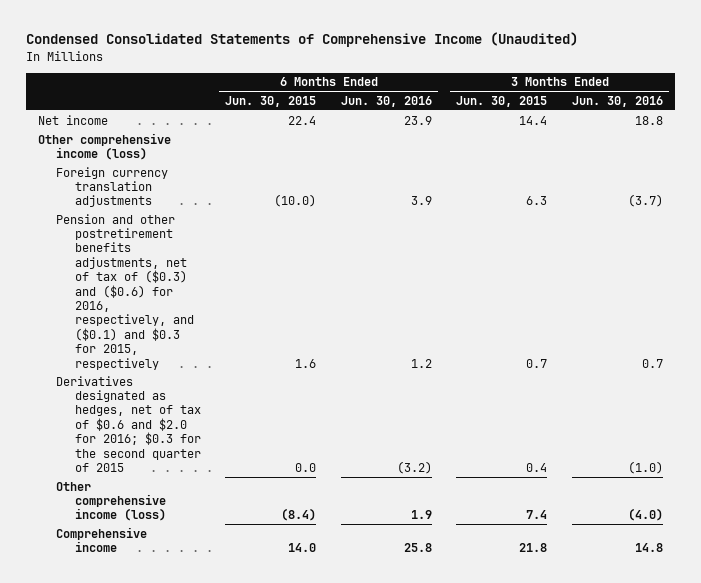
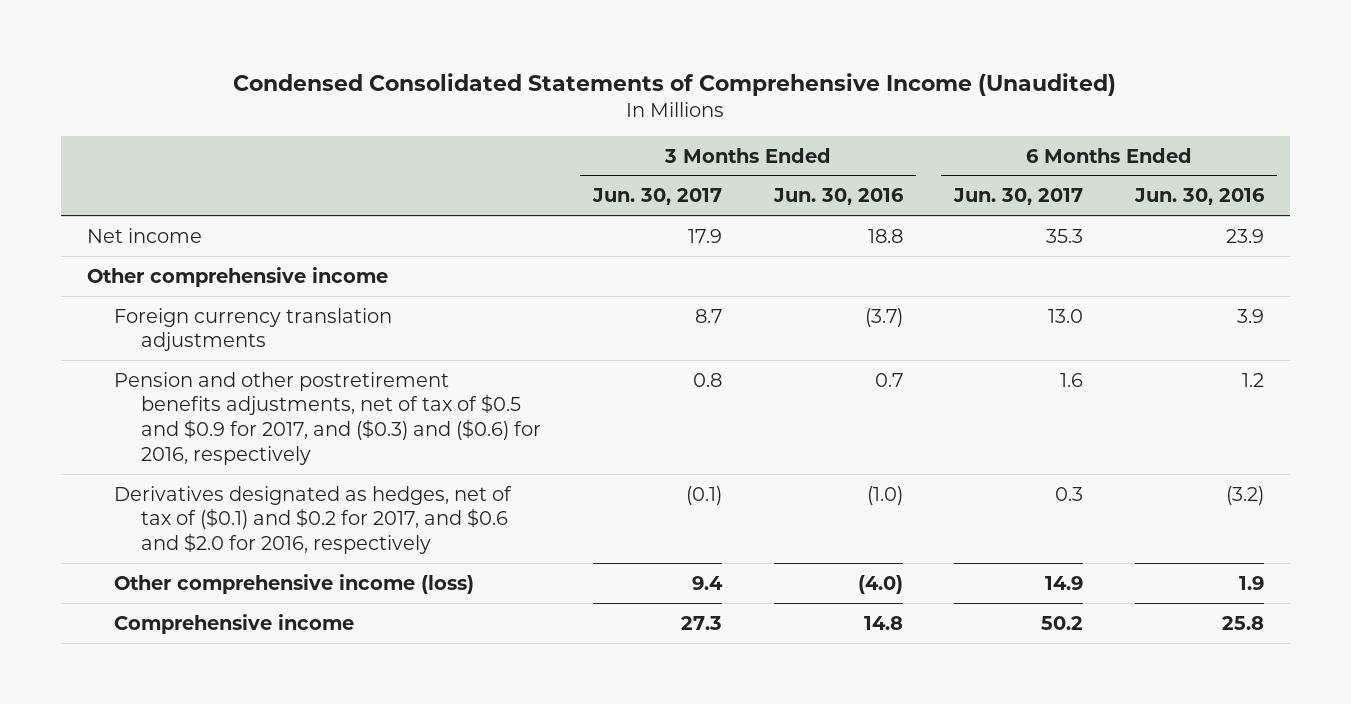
[225,95,317,107] Jun. 30, 2015 -> none
[456,95,548,107] Jun. 30, 2015 -> none
none -> [592,188,723,206] Jun. 30, 2017
none -> [953,188,1084,206] Jun. 30, 2017
[37,132,171,161] Other comprehensive income (loss) -> [86,266,388,287] Other comprehensive income
[56,213,194,370] Pension and other postretirement benefits adjustments, net of tax of ($0.3) and ($0.6) for 2016, respectively, and ($0.1) and $0.3 for 2015, respectively -> [114,371,542,465] Pension and other postretirement benefits adjustments, net of tax of $0.5 and $0.9 for 2017, and ($0.3) and ($0.6) for 2016, respectively
[56,375,201,473] Derivatives designated as hedges, net of tax of $0.6 and $2.0 for 2016; $0.3 for the second quarter of 2015 -> [114,485,513,555] Derivatives designated as hedges, net of tax of ($0.1) and $0.2 for 2017, and $0.6 and $2.0 for 2016, respectively

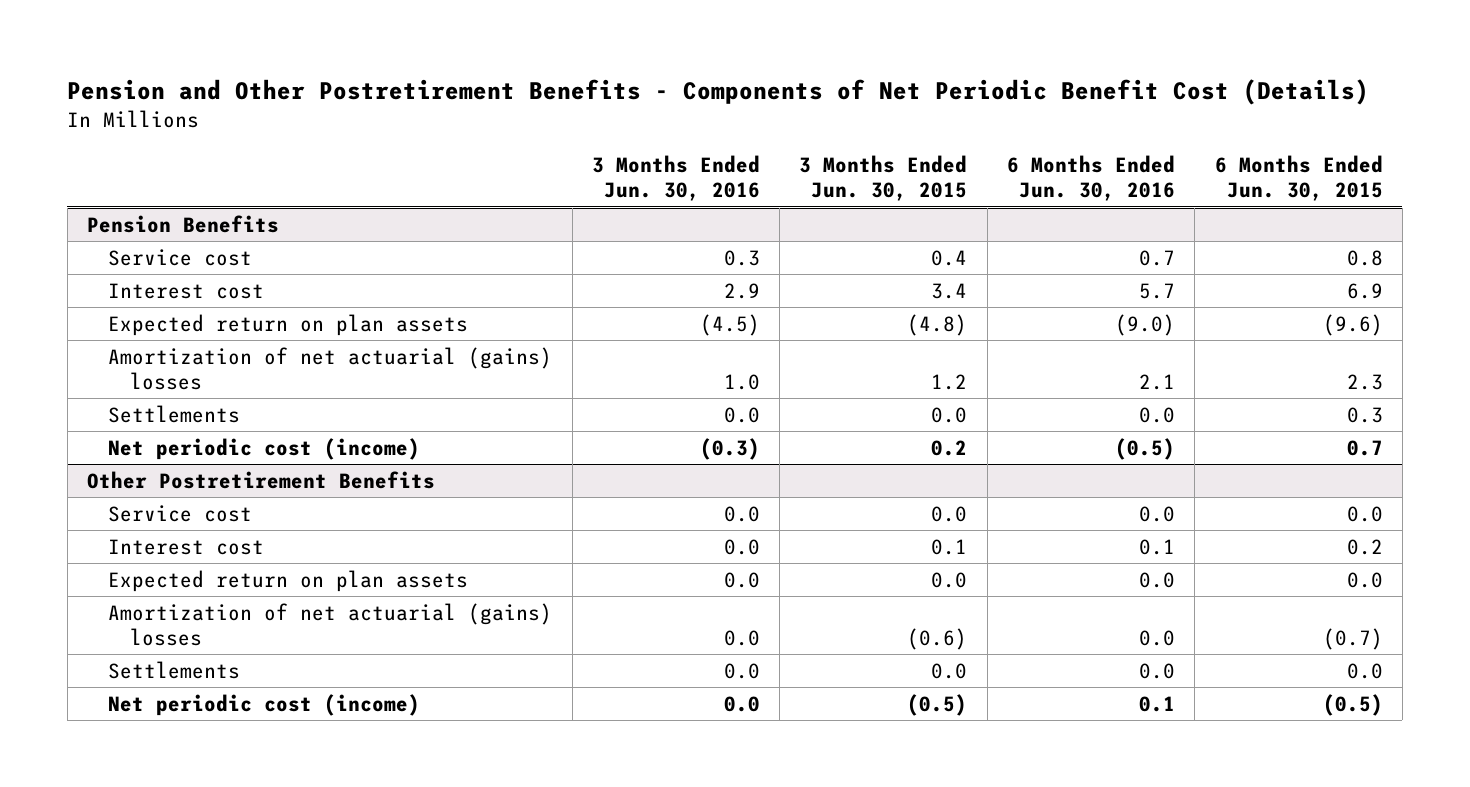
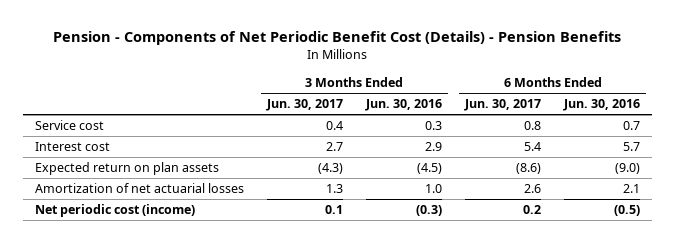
[67,79,1370,106] Pension and Other Postretirement Benefits - Components of Net Periodic Benefit Cost (Details) -> [53,31,622,46] Pension - Components of Net Periodic Benefit Cost (Details) - Pension Benefits
[799,154,968,202] 3 Months Ended Jun. 30, 2015 -> none
[1214,154,1383,202] 6 Months Ended Jun. 30, 2015 -> none
none -> [265,99,343,112] Jun. 30, 2017
none -> [464,99,542,112] Jun. 30, 2017
[87,214,280,233] Pension Benefits -> none
[108,404,241,423] Settlements -> none
[108,346,553,391] Amortization of net actuarial (gains) losses -> [34,183,244,194] Amortization of net actuarial losses
[87,470,436,489] Other Postretirement Benefits -> none
[108,504,253,522] Service cost -> none
[108,538,265,555] Interest cost -> none
[108,569,469,592] Expected return on plan assets -> none
[108,602,553,647] Amortization of net actuarial (gains) losses -> none
[108,660,241,679] Settlements -> none
[108,693,421,716] Net periodic cost (income) -> none

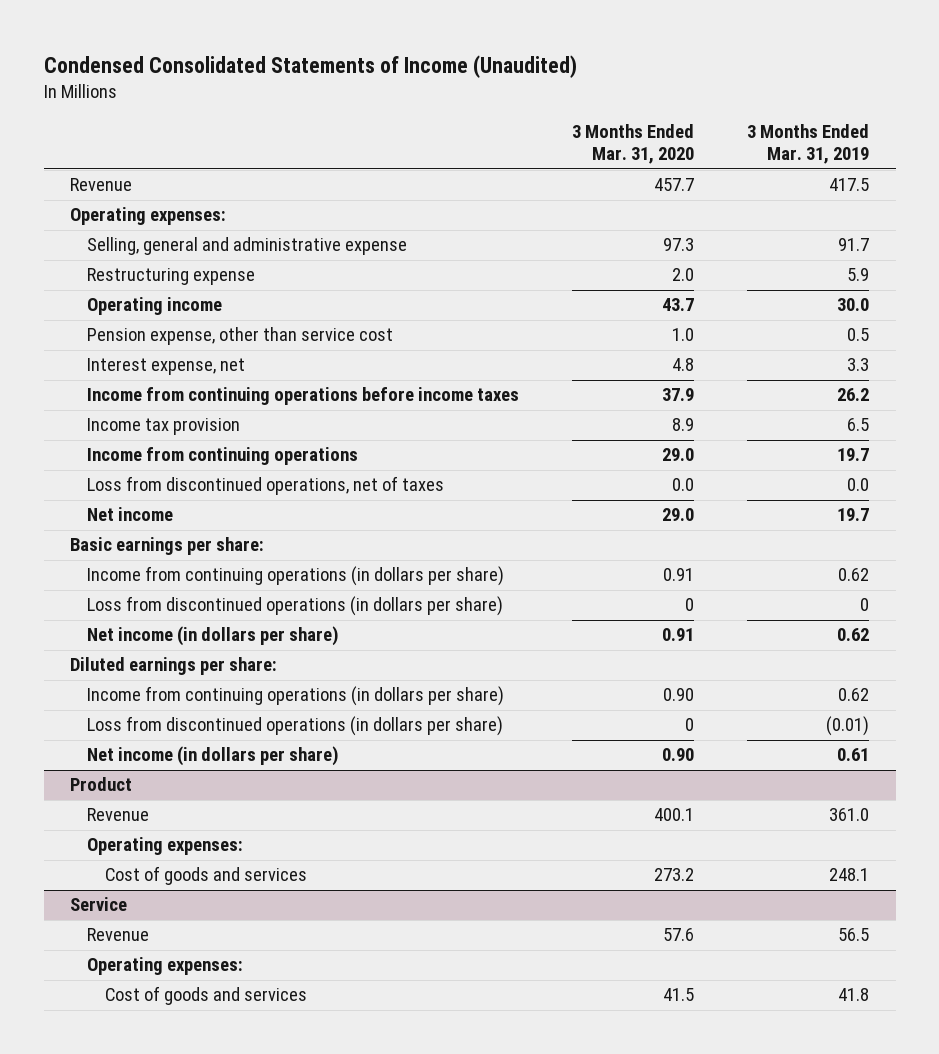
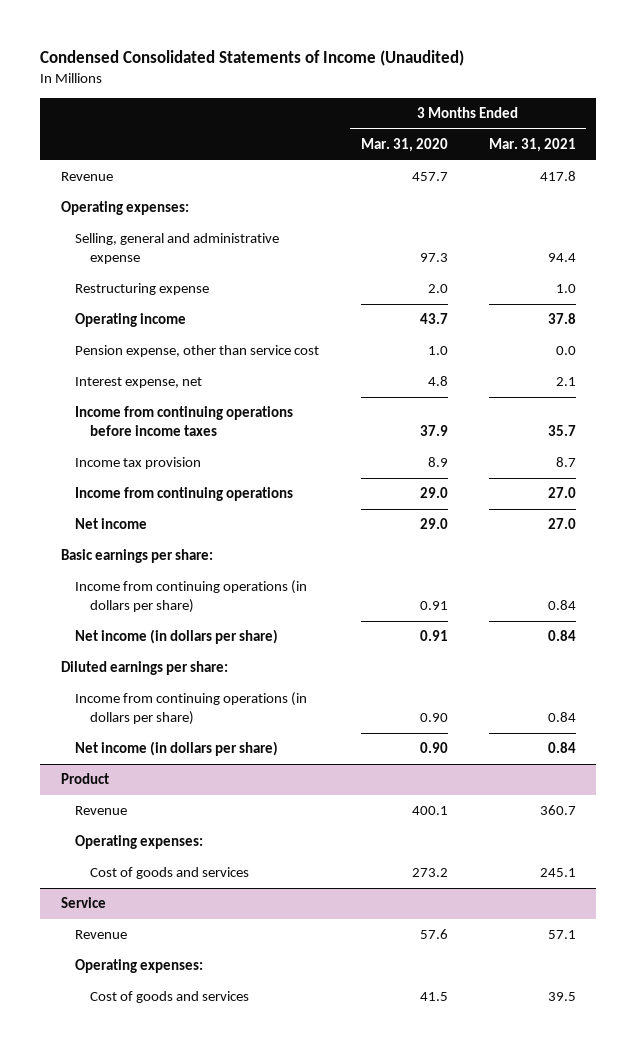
[747,123,870,165] 3 Months Ended Mar. 31, 2019 -> none
none -> [488,138,576,153] Mar. 31, 2021
[87,476,445,496] Loss from discontinued operations, net of taxes -> none
[87,596,504,617] Loss from discontinued operations (in dollars per share) -> none
[87,716,504,737] Loss from discontinued operations (in dollars per share) -> none

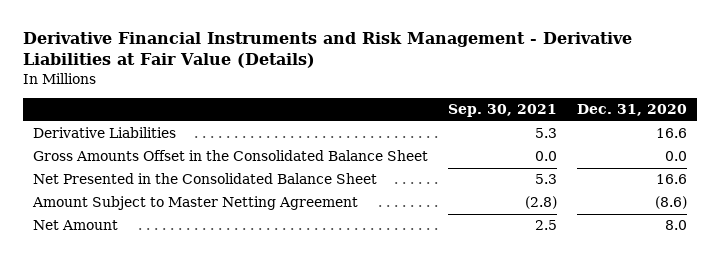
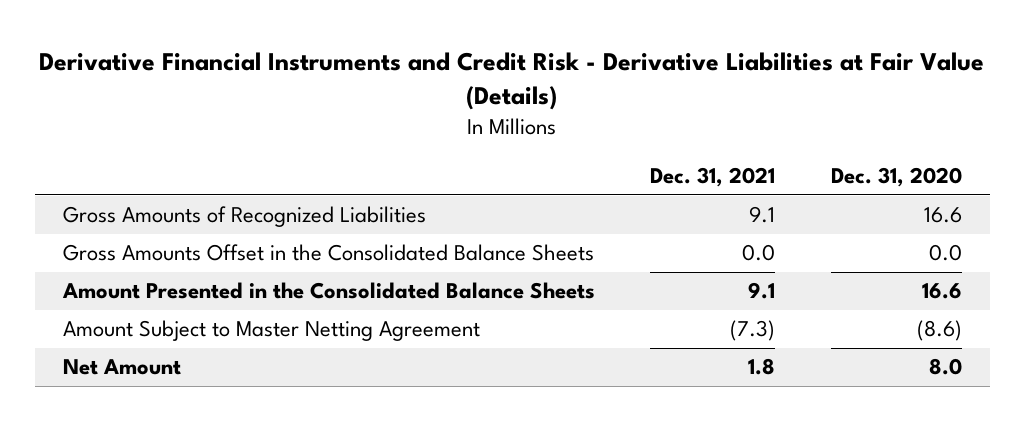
[22,32,632,69] Derivative Financial Instruments and Risk Management - Derivative Liabilities at Fair Value (Details) -> [39,51,985,111] Derivative Financial Instruments and Credit Risk - Derivative Liabilities at Fair Value (Details)
[447,104,557,118] Sep. 30, 2021 -> none
none -> [650,166,776,187] Dec. 31, 2021
[32,127,176,139] Derivative Liabilities -> [62,206,426,228] Gross Amounts of Recognized Liabilities
[32,150,428,162] Gross Amounts Offset in the Consolidated Balance Sheet -> [62,244,594,262] Gross Amounts Offset in the Consolidated Balance Sheets
[32,173,377,185] Net Presented in the Consolidated Balance Sheet -> [61,282,595,300] Amount Presented in the Consolidated Balance Sheets

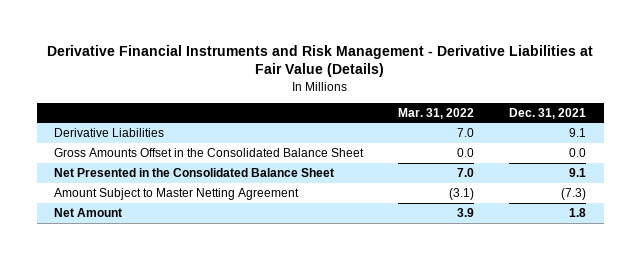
[39,51,985,111] Derivative Financial Instruments and Credit Risk - Derivative Liabilities at Fair Value (Details) -> [47,44,594,78] Derivative Financial Instruments and Risk Management - Derivative Liabilities at Fair Value (Details)
[830,166,962,187] Dec. 31, 2020 -> none
none -> [398,107,475,119] Mar. 31, 2022
[62,206,426,228] Gross Amounts of Recognized Liabilities -> [54,127,165,137] Derivative Liabilities
[62,244,594,262] Gross Amounts Offset in the Consolidated Balance Sheets -> [54,147,365,157] Gross Amounts Offset in the Consolidated Balance Sheet
[61,282,595,300] Amount Presented in the Consolidated Balance Sheets -> [54,167,335,177] Net Presented in the Consolidated Balance Sheet

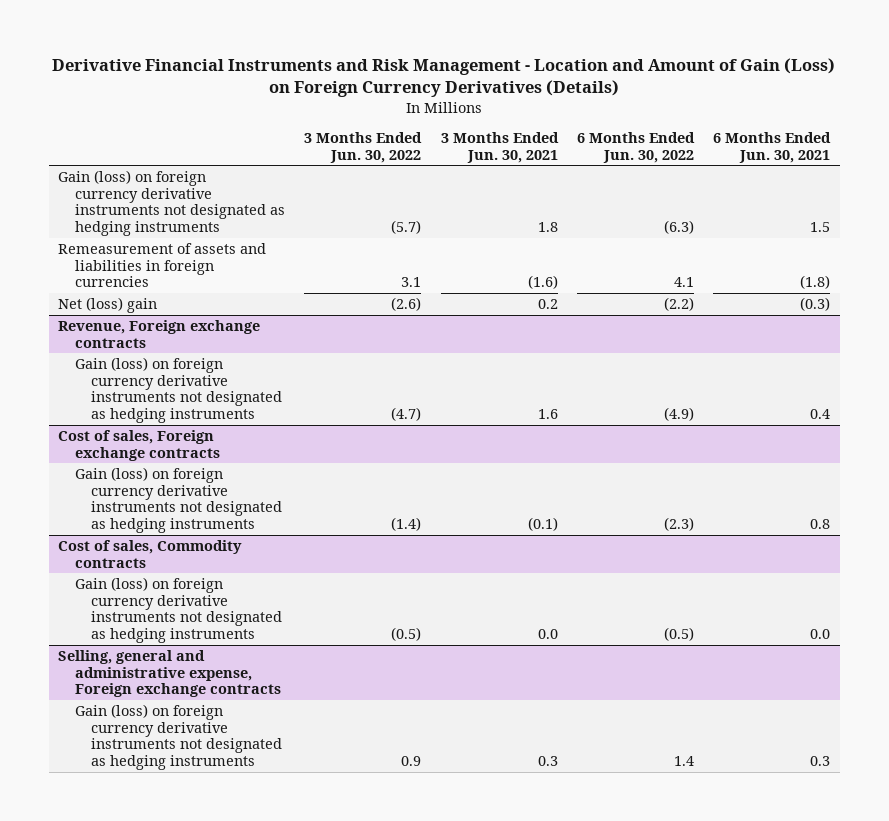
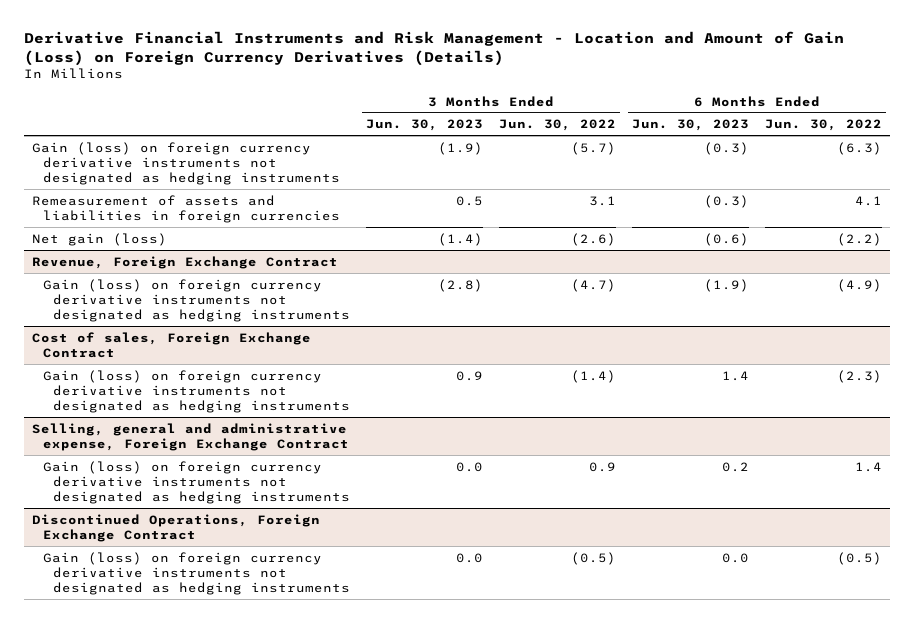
[440,132,559,163] 3 Months Ended Jun. 30, 2021 -> none
[713,132,832,163] 6 Months Ended Jun. 30, 2021 -> none
none -> [365,119,483,132] Jun. 30, 2023
none -> [632,119,750,132] Jun. 30, 2023
[58,296,158,313] Net (loss) gain -> [32,232,168,246] Net gain (loss)
[58,319,261,348] Revenue, Foreign exchange contracts -> [32,255,339,269] Revenue, Foreign Exchange Contract
[58,429,220,461] Cost of sales, Foreign exchange contracts -> [32,331,312,358] Cost of sales, Foreign Exchange Contract
[58,539,243,568] Cost of sales, Commodity contracts -> none
[74,576,283,643] Gain (loss) on foreign currency derivative instruments not designated as hedging instruments -> none
[58,649,281,698] Selling, general and administrative expense, Foreign exchange contracts -> [32,422,349,451] Selling, general and administrative expense, Foreign Exchange Contract
none -> [32,513,321,542] Discontinued Operations, Foreign Exchange Contract
none -> [42,551,350,596] Gain (loss) on foreign currency derivative instruments not designated as hedging instruments

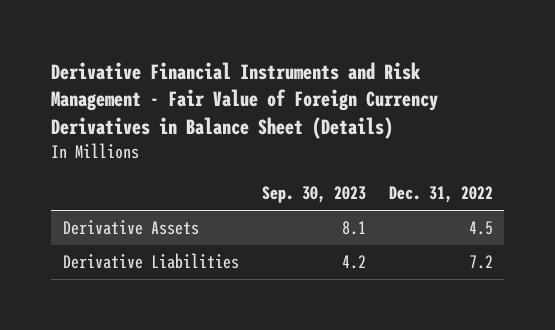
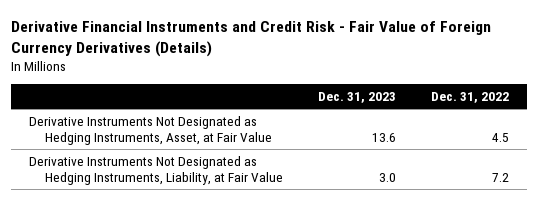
[51,61,439,140] Derivative Financial Instruments and Risk Management - Fair Value of Foreign Currency Derivatives in Balance Sheet (Details) -> [11,21,492,57] Derivative Financial Instruments and Credit Risk - Fair Value of Foreign Currency Derivatives (Details)
[261,186,366,204] Sep. 30, 2023 -> none
none -> [317,92,396,104] Dec. 31, 2023
[62,220,199,236] Derivative Assets -> [28,115,272,145] Derivative Instruments Not Designated as Hedging Instruments, Asset, at Fair Value
[62,253,239,270] Derivative Liabilities -> [28,155,283,185] Derivative Instruments Not Designated as Hedging Instruments, Liability, at Fair Value

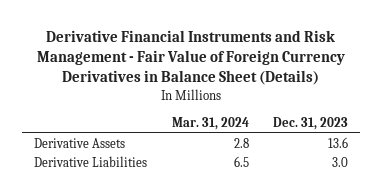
[11,21,492,57] Derivative Financial Instruments and Credit Risk - Fair Value of Foreign Currency Derivatives (Details) -> [37,29,346,86] Derivative Financial Instruments and Risk Management - Fair Value of Foreign Currency Derivatives in Balance Sheet (Details)
[430,92,509,104] Dec. 31, 2022 -> none
none -> [171,117,249,131] Mar. 31, 2024
[28,115,272,145] Derivative Instruments Not Designated as Hedging Instruments, Asset, at Fair Value -> [33,138,125,149] Derivative Assets
[28,155,283,185] Derivative Instruments Not Designated as Hedging Instruments, Liability, at Fair Value -> [33,156,147,168] Derivative Liabilities

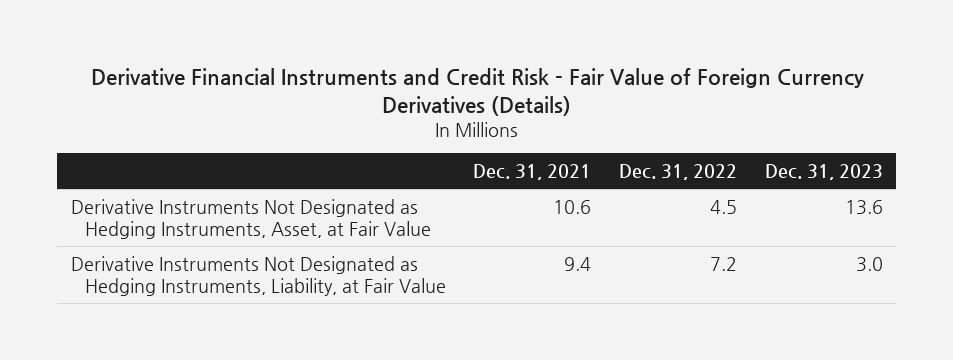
[37,29,346,86] Derivative Financial Instruments and Risk Management - Fair Value of Foreign Currency Derivatives in Balance Sheet (Details) -> [90,68,864,116] Derivative Financial Instruments and Credit Risk - Fair Value of Foreign Currency Derivatives (Details)
[171,117,249,131] Mar. 31, 2024 -> none
none -> [473,164,592,181] Dec. 31, 2021
none -> [619,164,738,181] Dec. 31, 2022
[33,138,125,149] Derivative Assets -> [70,198,431,239] Derivative Instruments Not Designated as Hedging Instruments, Asset, at Fair Value
[33,156,147,168] Derivative Liabilities -> [70,255,446,296] Derivative Instruments Not Designated as Hedging Instruments, Liability, at Fair Value

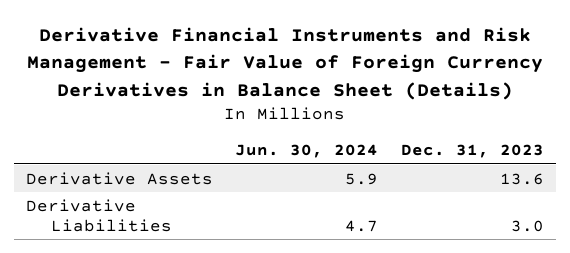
[90,68,864,116] Derivative Financial Instruments and Credit Risk - Fair Value of Foreign Currency Derivatives (Details) -> [26,27,543,100] Derivative Financial Instruments and Risk Management - Fair Value of Foreign Currency Derivatives in Balance Sheet (Details)
[473,164,592,181] Dec. 31, 2021 -> none
[619,164,738,181] Dec. 31, 2022 -> none
none -> [235,144,379,159] Jun. 30, 2024
[70,198,431,239] Derivative Instruments Not Designated as Hedging Instruments, Asset, at Fair Value -> [25,171,213,185] Derivative Assets
[70,255,446,296] Derivative Instruments Not Designated as Hedging Instruments, Liability, at Fair Value -> [25,198,172,232] Derivative Liabilities

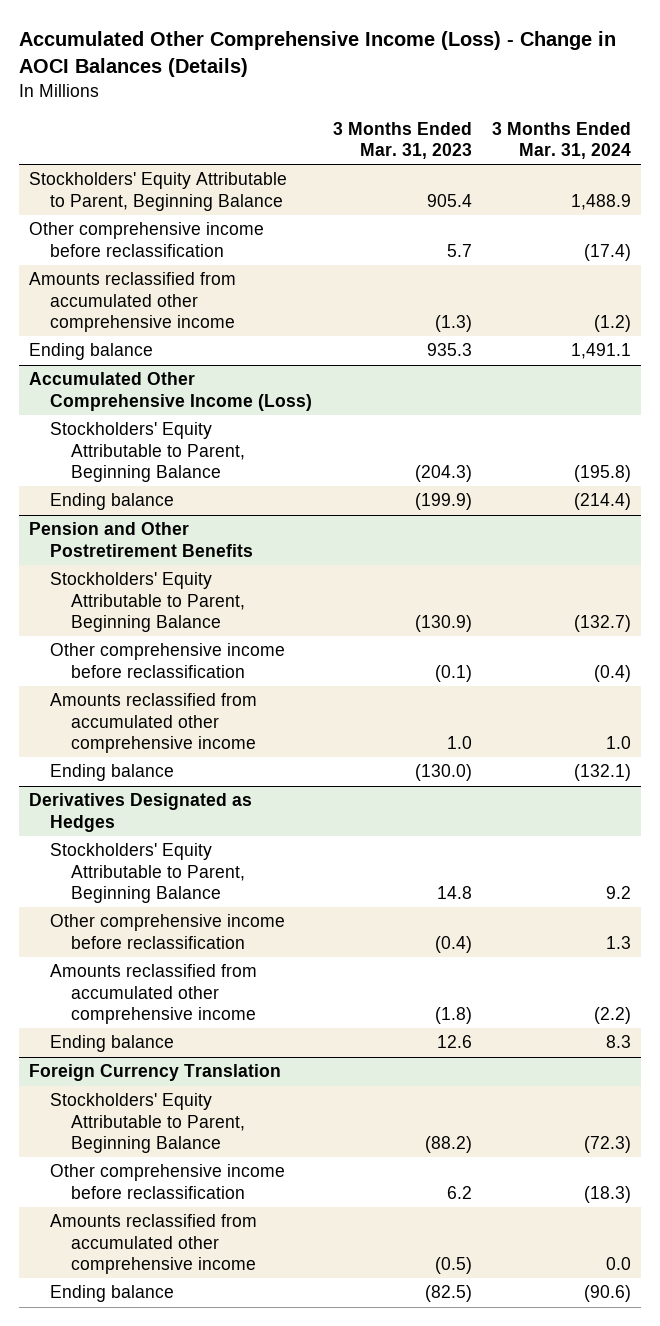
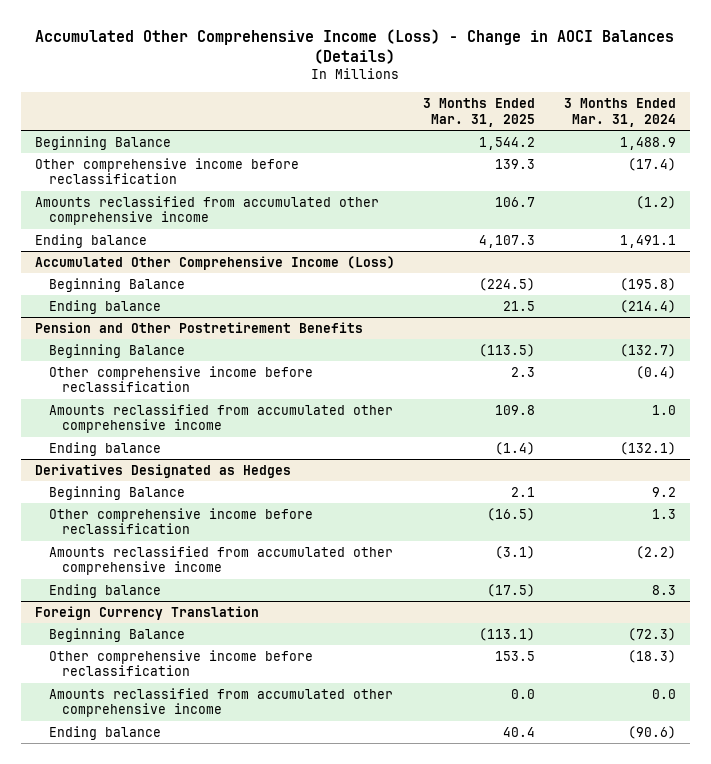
[332,121,472,160] 3 Months Ended Mar. 31, 2023 -> none
none -> [423,98,536,127] 3 Months Ended Mar. 31, 2025
[29,172,288,211] Stockholders' Equity Attributable to Parent, Beginning Balance -> [35,135,172,150] Beginning Balance
[50,422,246,483] Stockholders' Equity Attributable to Parent, Beginning Balance -> [48,277,185,292] Beginning Balance
[50,572,246,633] Stockholders' Equity Attributable to Parent, Beginning Balance -> [48,343,185,358] Beginning Balance
[50,843,246,904] Stockholders' Equity Attributable to Parent, Beginning Balance -> [48,485,185,500] Beginning Balance
[50,1093,246,1154] Stockholders' Equity Attributable to Parent, Beginning Balance -> [48,627,185,642] Beginning Balance

